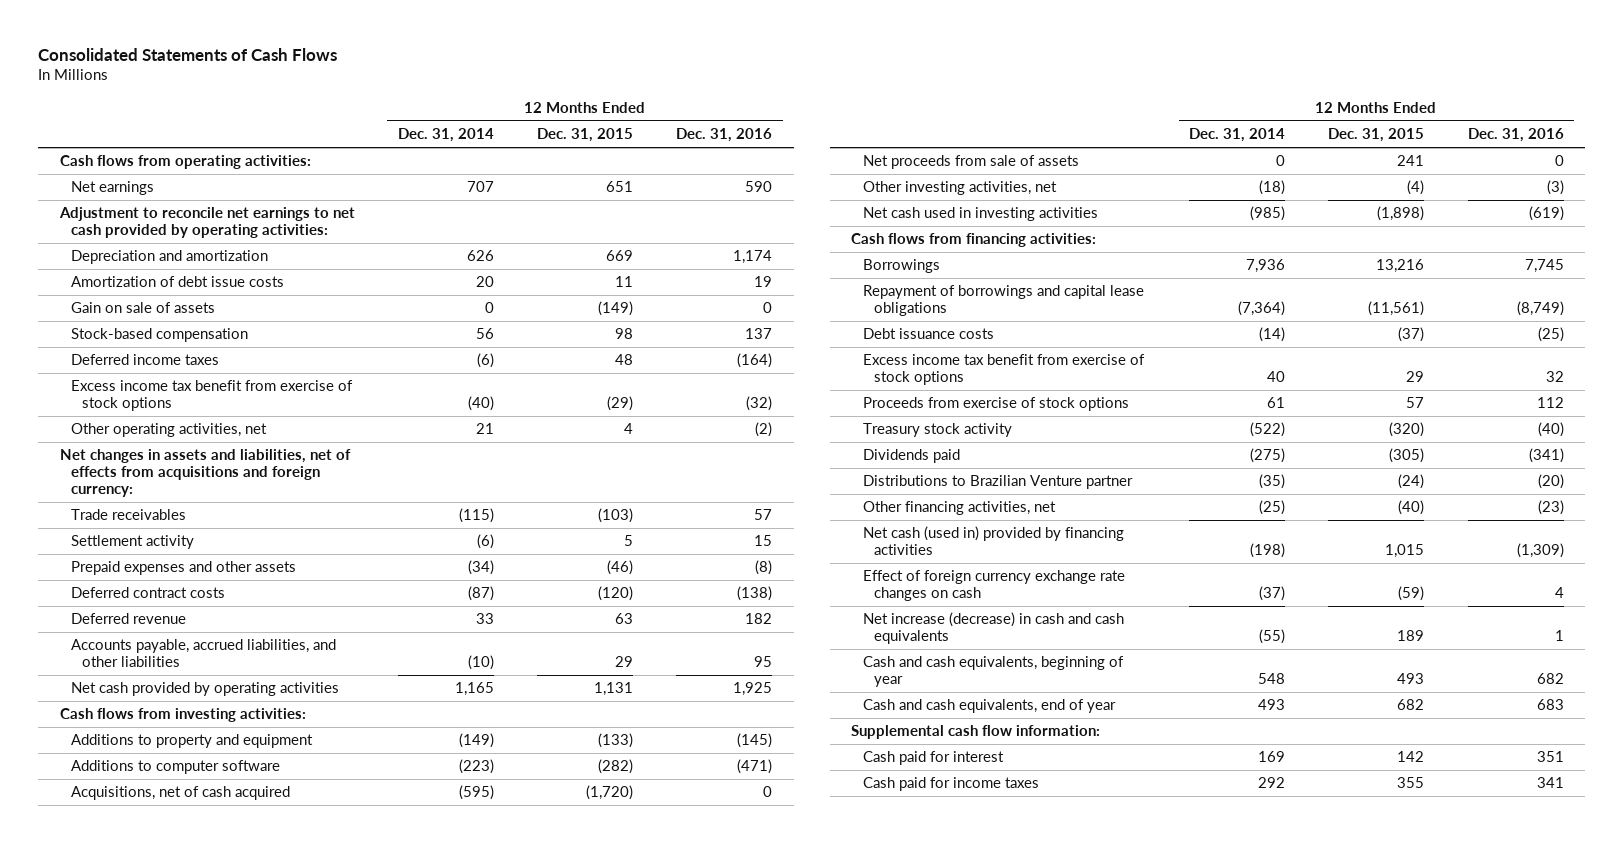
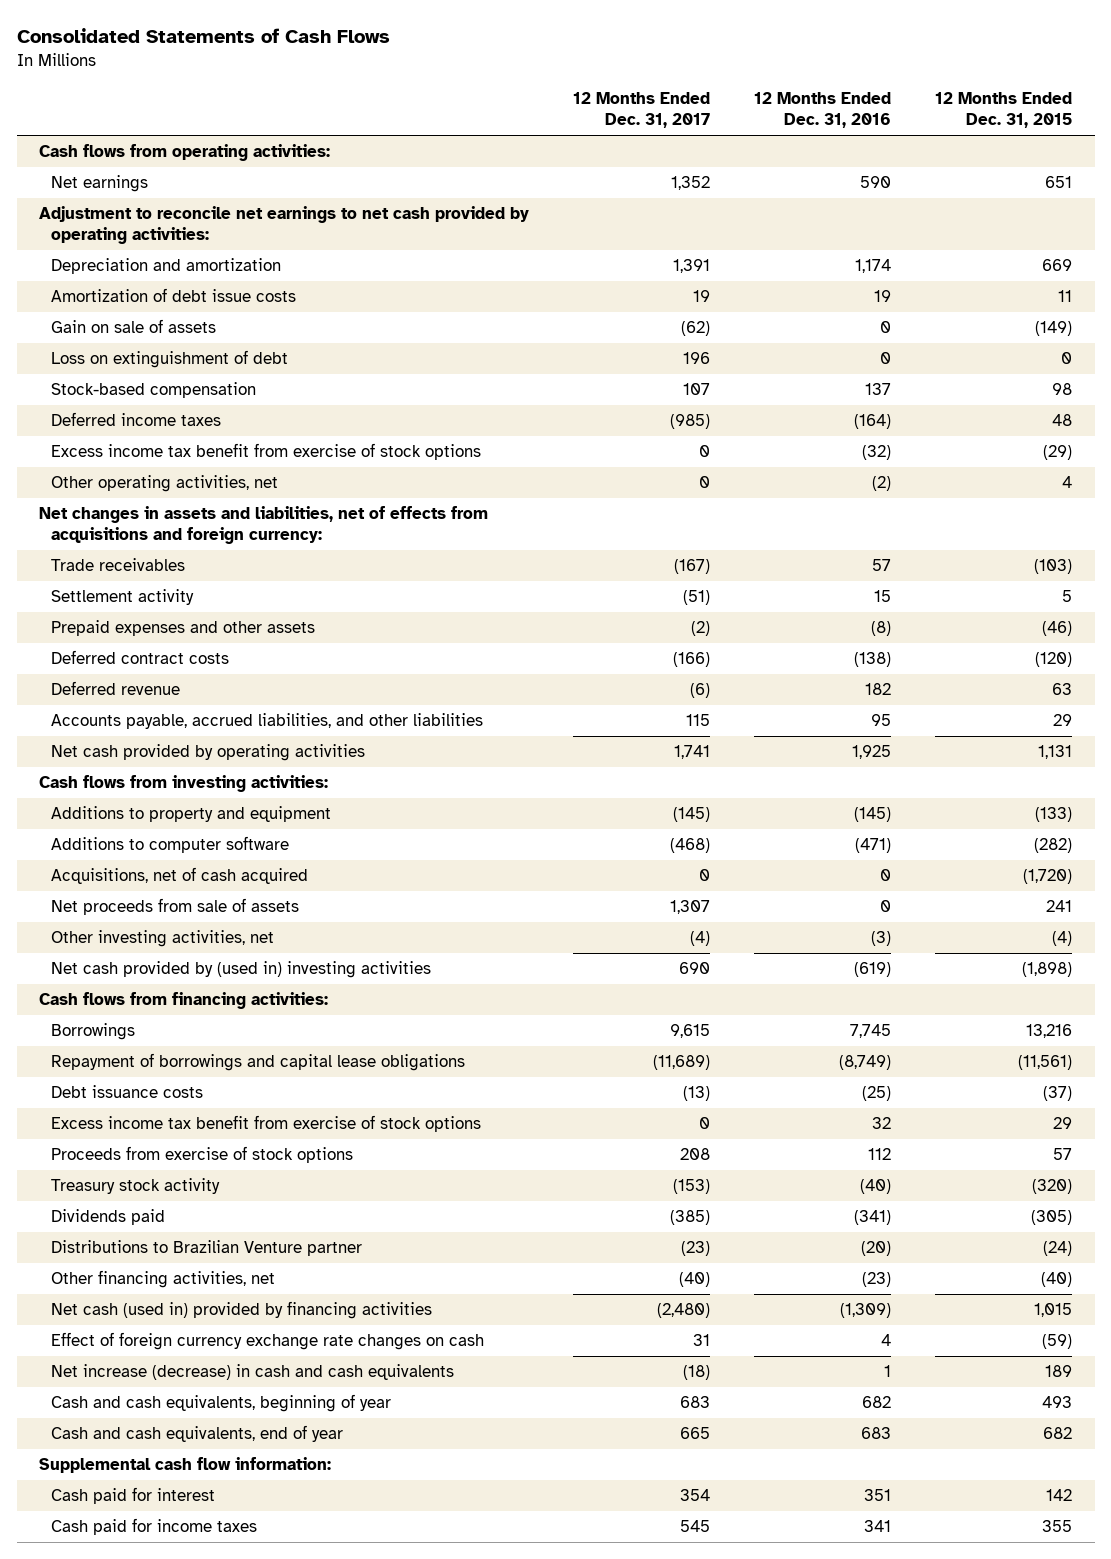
[397,128,494,143] Dec. 31, 2014 -> none
none -> [573,92,711,129] 12 Months Ended Dec. 31, 2017
none -> [51,350,289,369] Loss on extinguishment of debt
[862,207,1098,222] Net cash used in investing activities -> [51,961,432,979] Net cash provided by (used in) investing activities

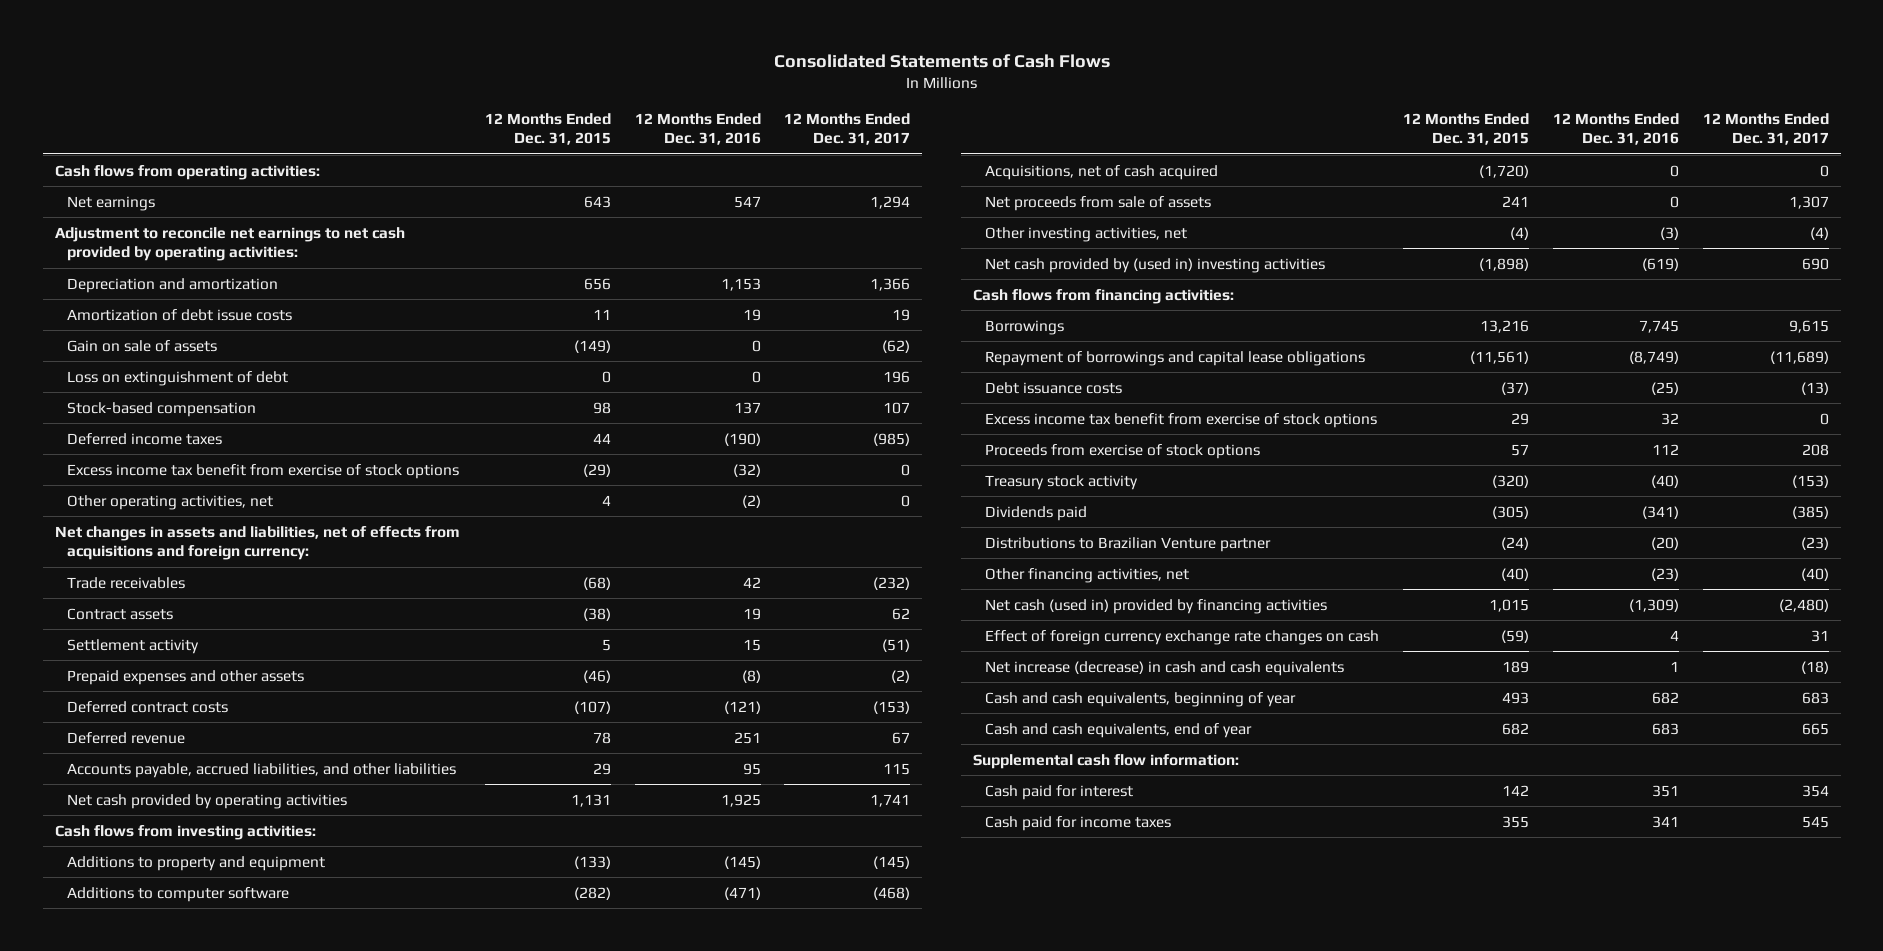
[671,176,711,191] 1,352 -> [870,195,911,209] 1,294
[860,176,892,189] 590 -> [733,195,761,208] 547
[1045,176,1073,189] 651 -> [583,195,611,208] 643
[673,259,711,274] 1,391 -> [870,277,911,291] 1,366
[855,259,892,274] 1,174 -> [720,277,761,291] 1,153
[1042,259,1073,272] 669 -> [583,277,611,290] 656
[854,414,892,430] (164) -> [723,432,761,446] (190)
[1052,414,1073,427] 48 -> [592,432,611,444] 44
[674,559,711,575] (167) -> [873,576,911,590] (232)
[872,559,892,572] 57 -> [742,576,761,588] 42
[1034,559,1073,575] (103) -> [582,576,611,590] (68)
none -> [66,607,173,620] Contract assets
[673,652,711,668] (166) -> [873,700,911,714] (153)
[854,652,892,668] (138) -> [723,700,761,714] (121)
[1035,652,1073,668] (120) -> [573,700,611,714] (107)
[690,683,711,699] (6) -> [892,731,911,744] 67
[865,683,892,696] 182 -> [733,731,761,744] 251
[1052,683,1073,696] 63 -> [592,731,611,744] 78

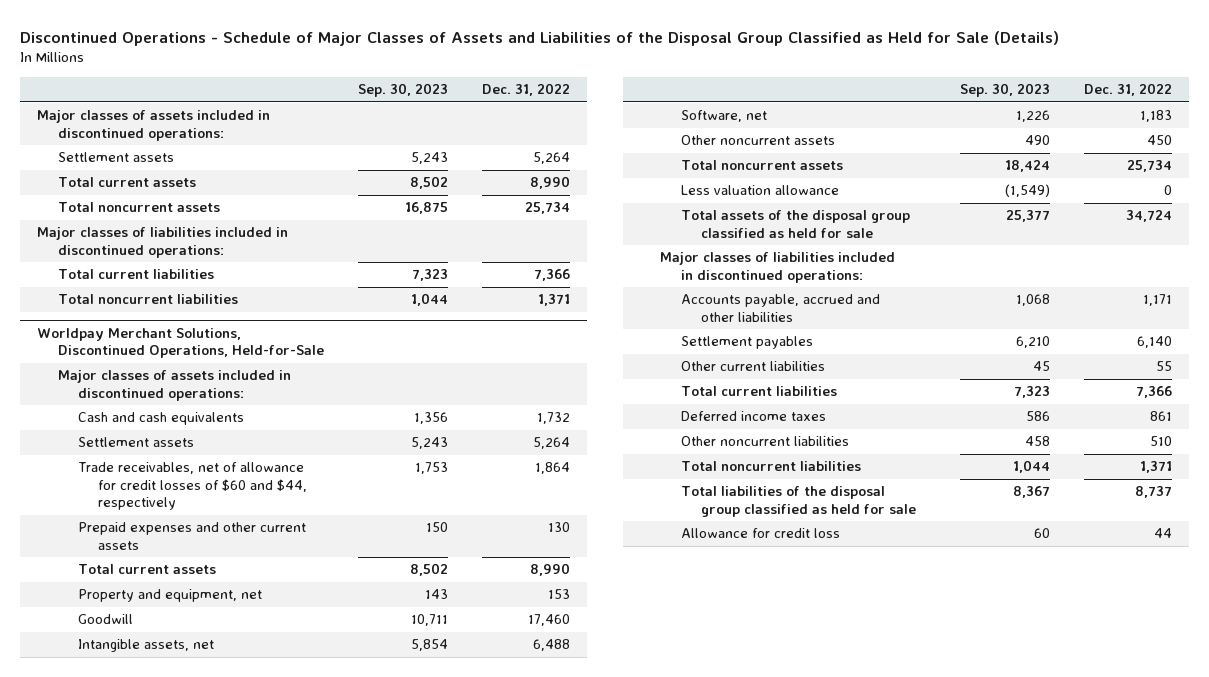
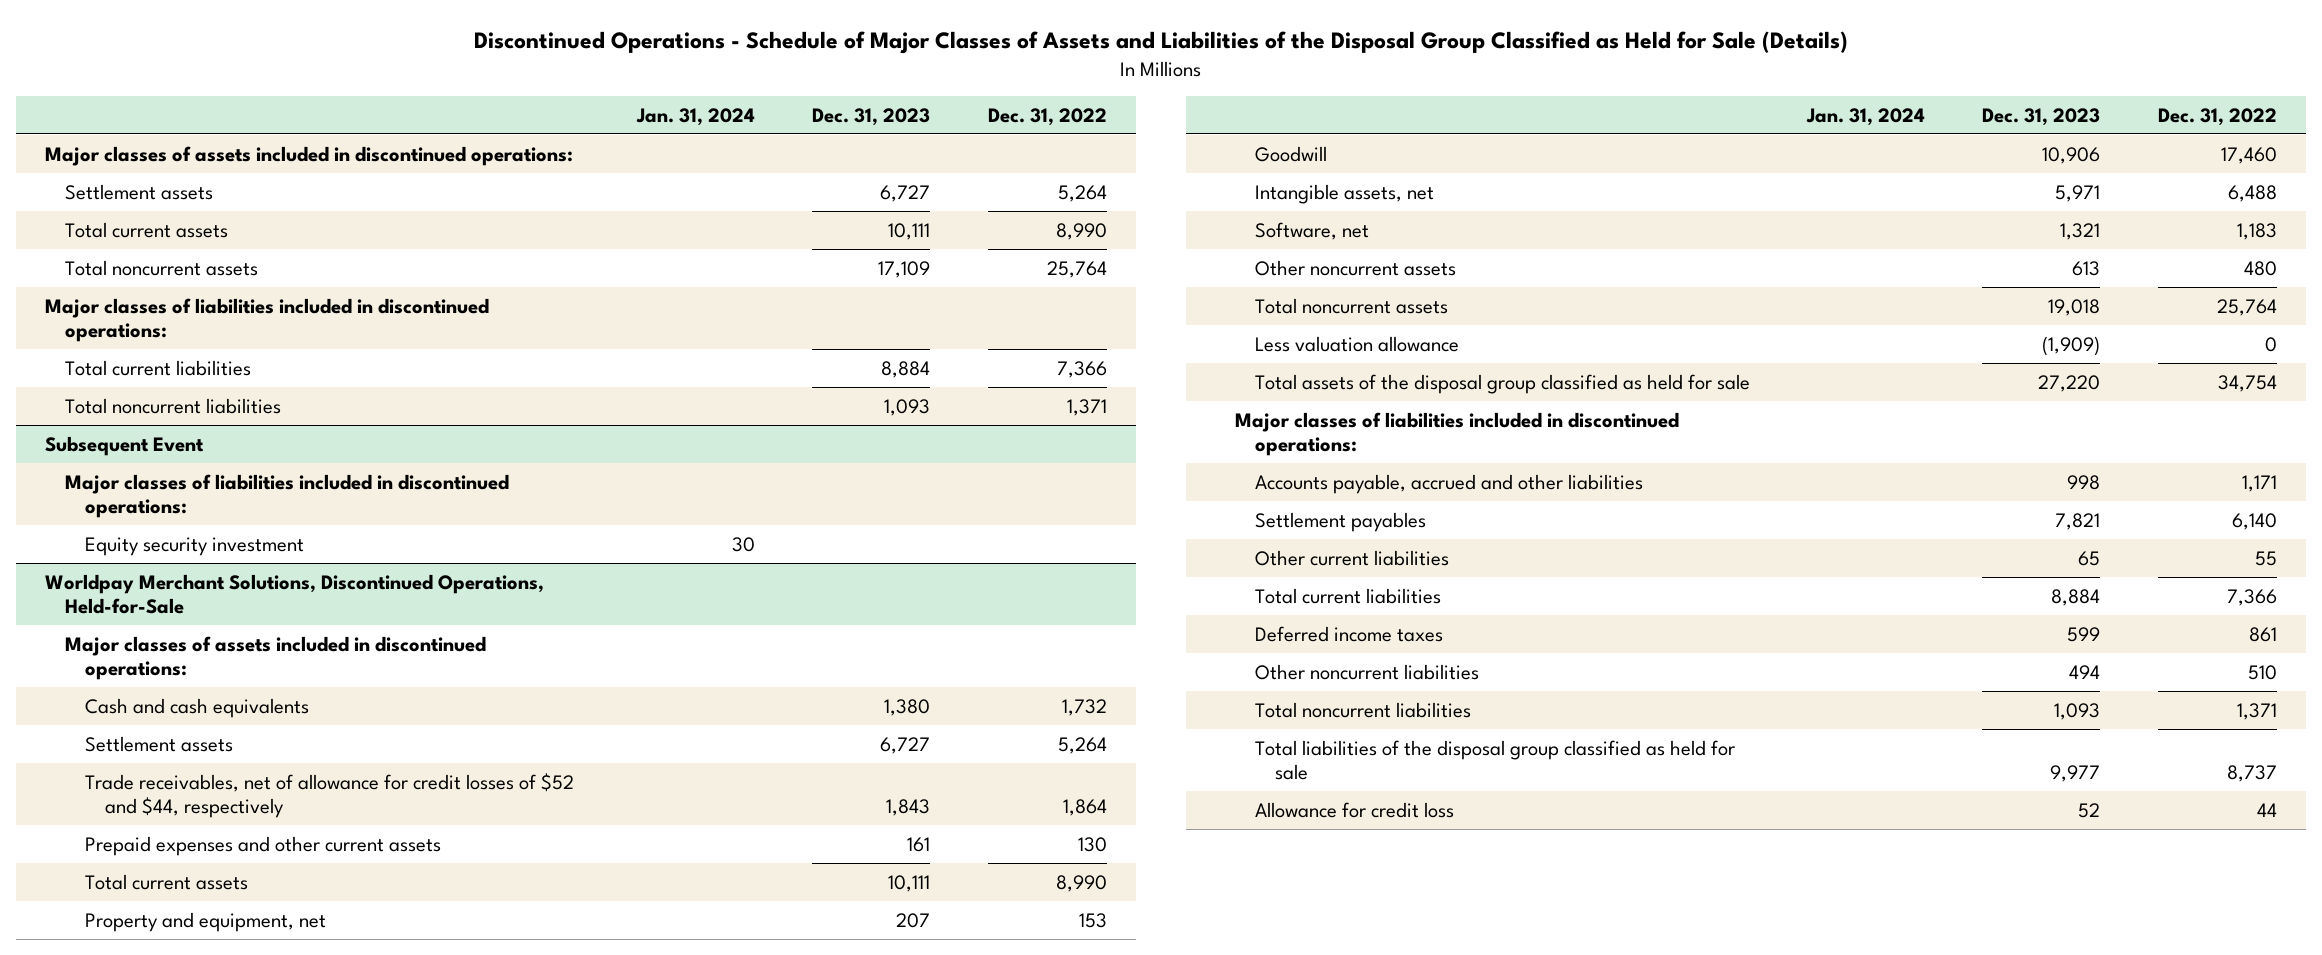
[357,82,448,97] Sep. 30, 2023 -> none
none -> [636,107,756,126] Jan. 31, 2024
none -> [812,107,931,126] Dec. 31, 2023
[524,202,570,215] 25,734 -> [1046,260,1107,278] 25,764
none -> [45,435,205,456] Subsequent Event
none -> [64,473,509,519] Major classes of liabilities included in discontinued operations:
none -> [84,536,304,556] Equity security investment
[78,462,308,510] Trade receivables, net of allowance for credit losses of $60 and $44, respectively -> [84,772,574,819] Trade receivables, net of allowance for credit losses of $52 and $44, respectively
[1147,135,1173,146] 450 -> [2243,260,2277,276] 480
[1127,160,1173,173] 25,734 -> [2216,298,2277,316] 25,764
[1126,210,1173,223] 34,724 -> [2217,374,2277,392] 34,754

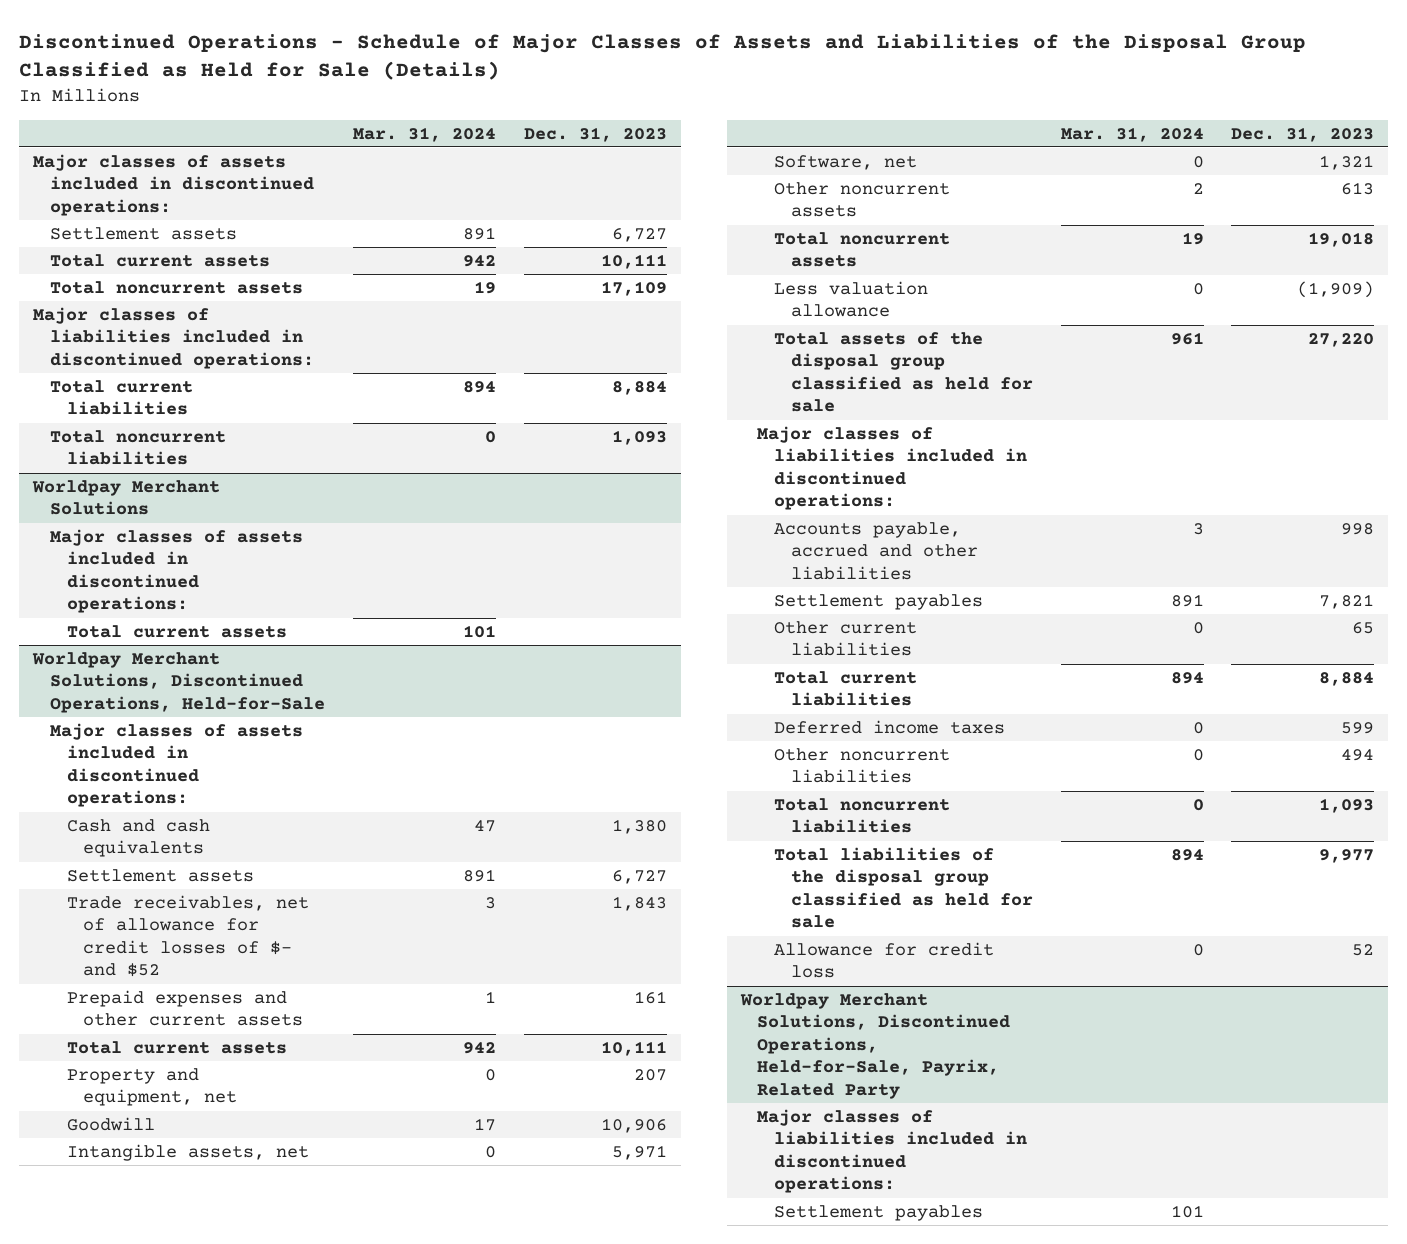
[636,107,756,126] Jan. 31, 2024 -> none
[987,107,1107,126] Dec. 31, 2022 -> none
none -> [353,126,497,142] Mar. 31, 2024
[45,435,205,456] Subsequent Event -> none
[84,536,304,556] Equity security investment -> none
none -> [32,479,221,516] Worldpay Merchant Solutions
[64,473,509,519] Major classes of liabilities included in discontinued operations: -> [49,528,303,614] Major classes of assets included in discontinued operations:
none -> [66,624,287,638] Total current assets
[84,772,574,819] Trade receivables, net of allowance for credit losses of $52 and $44, respectively -> [66,894,309,978] Trade receivables, net of allowance for credit losses of $- and $52
none -> [739,992,1011,1099] Worldpay Merchant Solutions, Discontinued Operations, Held-for-Sale, Payrix, Related Party
none -> [757,1108,1028,1194] Major classes of liabilities included in discontinued operations:
none -> [774,1204,984,1221] Settlement payables

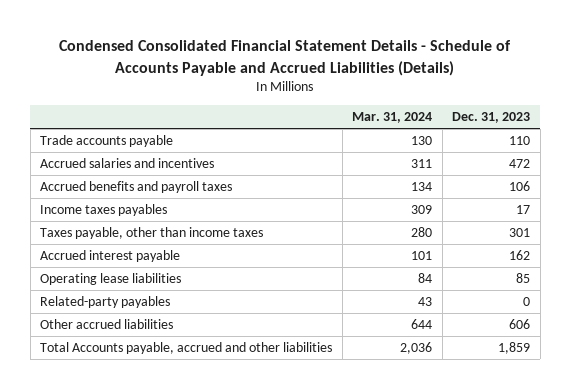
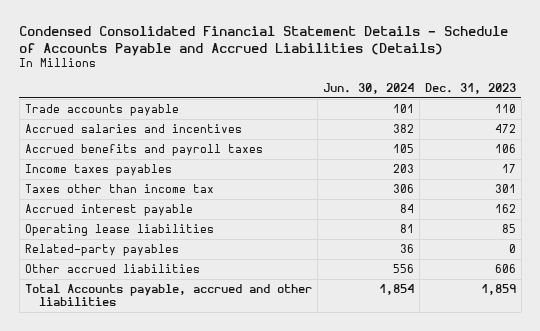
[352,112,433,124] Mar. 31, 2024 -> none
none -> [322,83,414,95] Jun. 30, 2024
[40,227,264,240] Taxes payable, other than income taxes -> [24,184,214,194] Taxes other than income tax

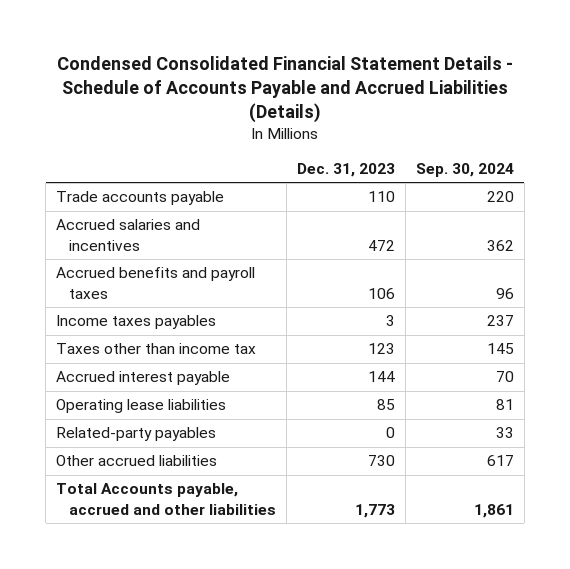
[322,83,414,95] Jun. 30, 2024 -> none
none -> [415,162,514,177] Sep. 30, 2024
[501,164,516,174] 17 -> [385,315,395,327] 3
[494,184,516,194] 301 -> [367,343,395,355] 123
[494,204,516,214] 162 -> [367,371,395,383] 144
[494,264,516,274] 606 -> [367,455,395,467] 730
[480,284,516,296] 1,859 -> [354,503,395,518] 1,773

